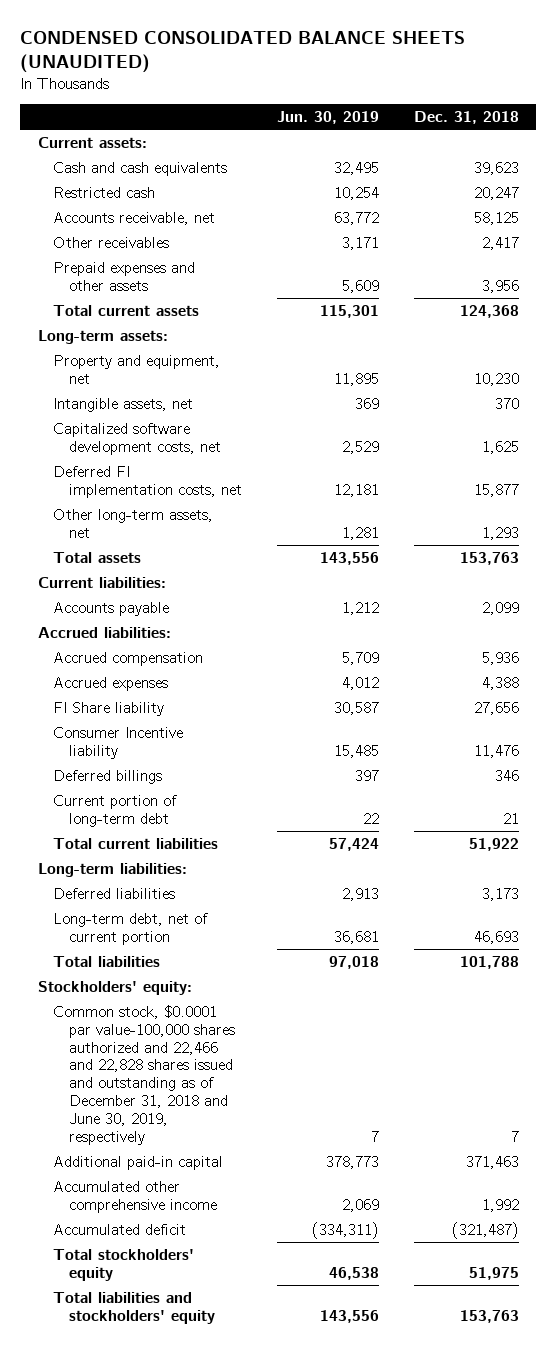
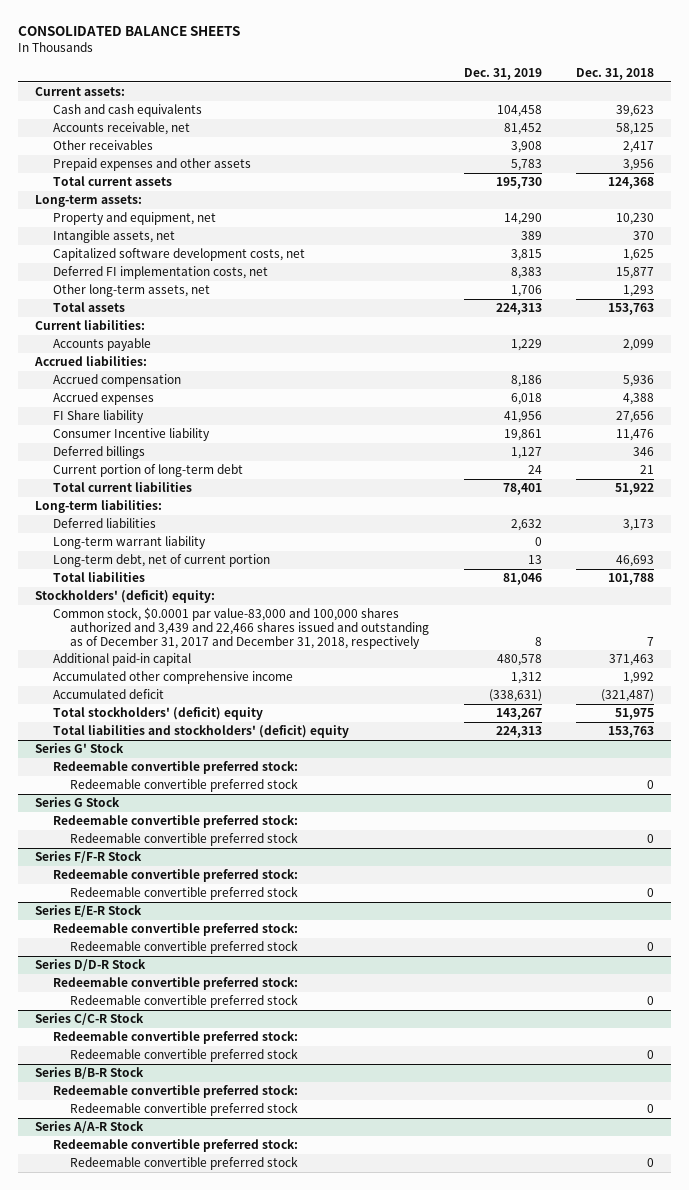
[20,31,466,73] CONDENSED CONSOLIDATED BALANCE SHEETS (UNAUDITED) -> [17,26,240,37] CONSOLIDATED BALANCE SHEETS
[277,110,380,124] Jun. 30, 2019 -> none
none -> [463,68,542,81] Dec. 31, 2019
[53,186,156,198] Restricted cash -> none
none -> [52,536,206,550] Long-term warrant liability
[37,980,192,995] Stockholders' equity: -> [35,590,216,604] Stockholders' (deficit) equity:
[53,1004,236,1145] Common stock, $0.0001 par value-100,000 shares authorized and 22,466 and 22,828 shares issued and outstanding as of December 31, 2018 and June 30, 2019, respectively -> [52,607,430,649] Common stock, $0.0001 par value-83,000 and 100,000 shares authorized and 3,439 and 22,466 shares issued and outstanding as of December 31, 2017 and December 31, 2018, respectively
[53,1248,195,1281] Total stockholders' equity -> [52,707,263,721] Total stockholders' (deficit) equity
[53,1291,216,1324] Total liabilities and stockholders' equity -> [52,725,349,739] Total liabilities and stockholders' (deficit) equity
none -> [35,743,125,754] Series G' Stock
none -> [52,761,298,775] Redeemable convertible preferred stock:
none -> [70,778,299,793] Redeemable convertible preferred stock
none -> [35,797,121,808] Series G Stock
none -> [52,815,298,829] Redeemable convertible preferred stock:
none -> [70,832,299,847] Redeemable convertible preferred stock
none -> [35,851,143,864] Series F/F-R Stock
none -> [52,869,298,883] Redeemable convertible preferred stock:
none -> [70,886,299,901] Redeemable convertible preferred stock
none -> [35,905,143,918] Series E/E-R Stock
none -> [52,923,298,937] Redeemable convertible preferred stock:
none -> [70,940,299,955] Redeemable convertible preferred stock
none -> [35,959,147,972] Series D/D-R Stock
none -> [52,977,298,991] Redeemable convertible preferred stock:
none -> [70,994,299,1009] Redeemable convertible preferred stock
none -> [35,1013,145,1026] Series C/C-R Stock
none -> [52,1031,298,1045] Redeemable convertible preferred stock:
none -> [70,1048,299,1063] Redeemable convertible preferred stock
none -> [35,1067,145,1080] Series B/B-R Stock
none -> [52,1085,298,1099] Redeemable convertible preferred stock:
none -> [70,1102,299,1117] Redeemable convertible preferred stock
none -> [35,1121,145,1134] Series A/A-R Stock
none -> [52,1139,298,1153] Redeemable convertible preferred stock:
none -> [70,1156,299,1171] Redeemable convertible preferred stock

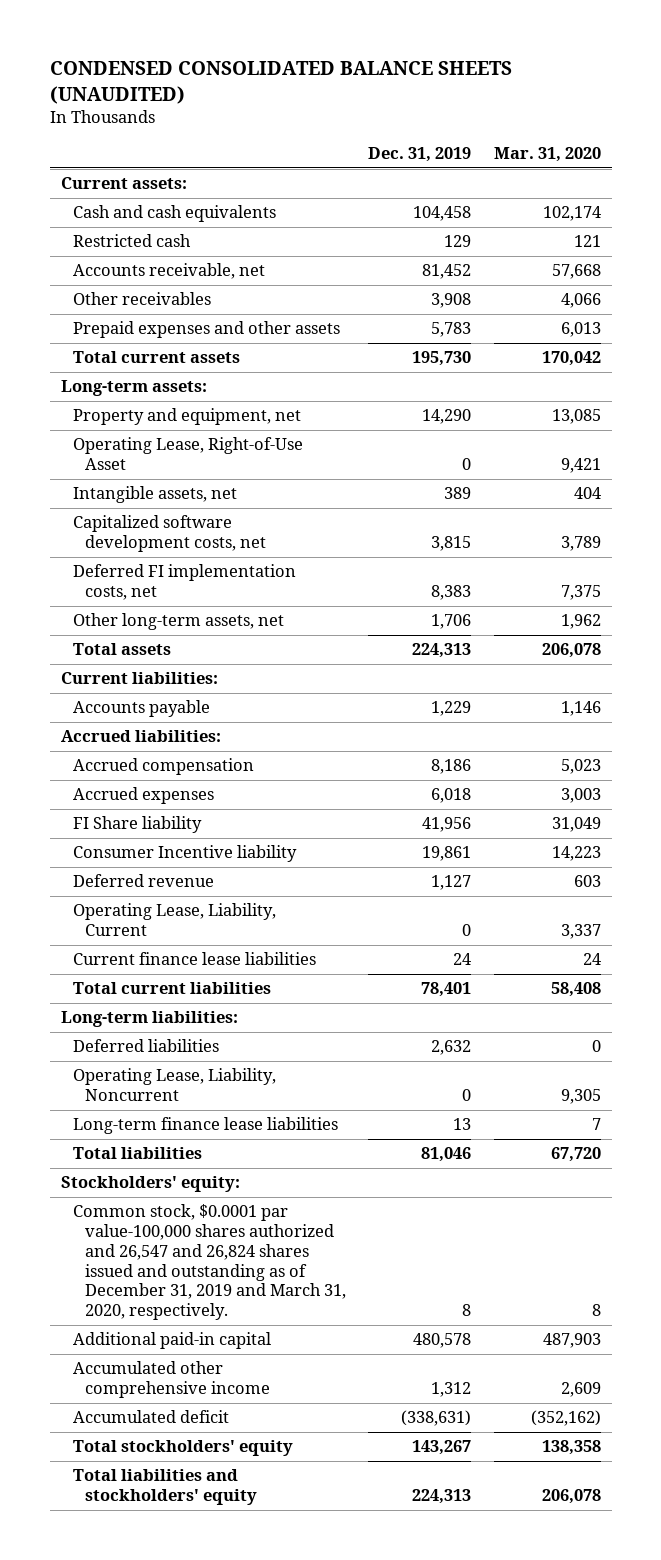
[17,26,240,37] CONSOLIDATED BALANCE SHEETS -> [49,61,512,104] CONDENSED CONSOLIDATED BALANCE SHEETS (UNAUDITED)
[576,68,655,81] Dec. 31, 2018 -> none
none -> [493,147,601,163] Mar. 31, 2020
none -> [72,234,191,248] Restricted cash
none -> [72,437,303,471] Operating Lease, Right-of-Use Asset
[52,446,145,460] Deferred billings -> [72,874,214,888] Deferred revenue
none -> [72,903,276,937] Operating Lease, Liability, Current
[52,464,243,478] Current portion of long-term debt -> [72,952,316,966] Current finance lease liabilities
[52,536,206,550] Long-term warrant liability -> none
none -> [72,1068,276,1102] Operating Lease, Liability, Noncurrent
[52,554,270,568] Long-term debt, net of current portion -> [72,1117,338,1135] Long-term finance lease liabilities
[35,590,216,604] Stockholders' (deficit) equity: -> [60,1176,240,1193] Stockholders' equity:
[52,607,430,649] Common stock, $0.0001 par value-83,000 and 100,000 shares authorized and 3,439 and 22,466 shares issued and outstanding as of December 31, 2017 and December 31, 2018, respectively -> [72,1204,346,1321] Common stock, $0.0001 par value-100,000 shares authorized and 26,547 and 26,824 shares issued and outstanding as of December 31, 2019 and March 31, 2020, respectively.
[35,743,125,754] Series G' Stock -> none
[52,761,298,775] Redeemable convertible preferred stock: -> none
[70,778,299,793] Redeemable convertible preferred stock -> none
[35,797,121,808] Series G Stock -> none
[52,815,298,829] Redeemable convertible preferred stock: -> none
[70,832,299,847] Redeemable convertible preferred stock -> none
[35,851,143,864] Series F/F-R Stock -> none
[52,869,298,883] Redeemable convertible preferred stock: -> none
[70,886,299,901] Redeemable convertible preferred stock -> none
[35,905,143,918] Series E/E-R Stock -> none
[52,923,298,937] Redeemable convertible preferred stock: -> none
[70,940,299,955] Redeemable convertible preferred stock -> none
[35,959,147,972] Series D/D-R Stock -> none
[52,977,298,991] Redeemable convertible preferred stock: -> none
[70,994,299,1009] Redeemable convertible preferred stock -> none
[35,1013,145,1026] Series C/C-R Stock -> none
[52,1031,298,1045] Redeemable convertible preferred stock: -> none
[70,1048,299,1063] Redeemable convertible preferred stock -> none
[35,1067,145,1080] Series B/B-R Stock -> none
[52,1085,298,1099] Redeemable convertible preferred stock: -> none
[70,1102,299,1117] Redeemable convertible preferred stock -> none
[35,1121,145,1134] Series A/A-R Stock -> none
[52,1139,298,1153] Redeemable convertible preferred stock: -> none
[70,1156,299,1171] Redeemable convertible preferred stock -> none
[52,707,263,721] Total stockholders' (deficit) equity -> [72,1440,293,1457] Total stockholders' equity
[52,725,349,739] Total liabilities and stockholders' (deficit) equity -> [72,1469,257,1506] Total liabilities and stockholders' equity

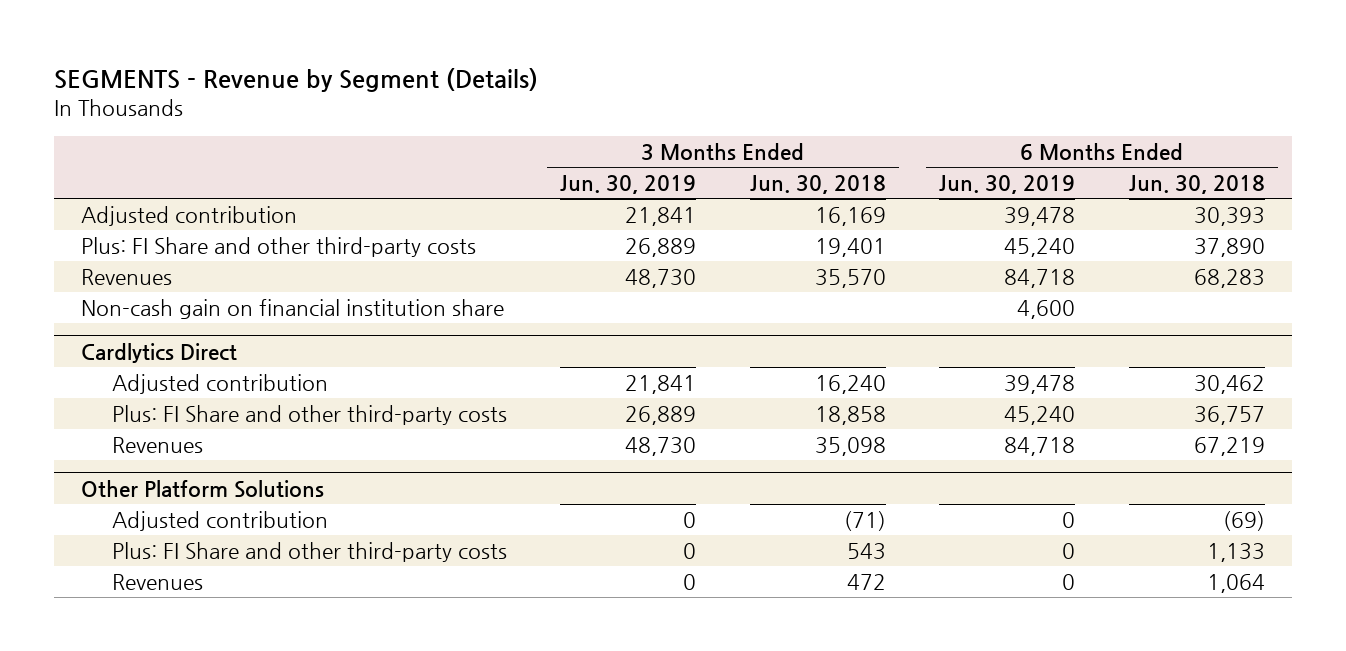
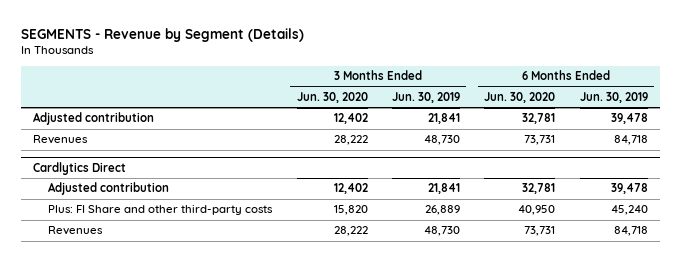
[749,175,886,195] Jun. 30, 2018 -> none
[1128,175,1265,195] Jun. 30, 2018 -> none
none -> [296,91,368,103] Jun. 30, 2020
none -> [484,91,556,103] Jun. 30, 2020
[80,236,476,257] Plus: FI Share and other third-party costs -> none
[80,298,504,319] Non-cash gain on financial institution share -> none
[80,479,324,498] Other Platform Solutions -> none
[111,510,328,531] Adjusted contribution -> none
[111,541,507,562] Plus: FI Share and other third-party costs -> none
[111,573,203,590] Revenues -> none

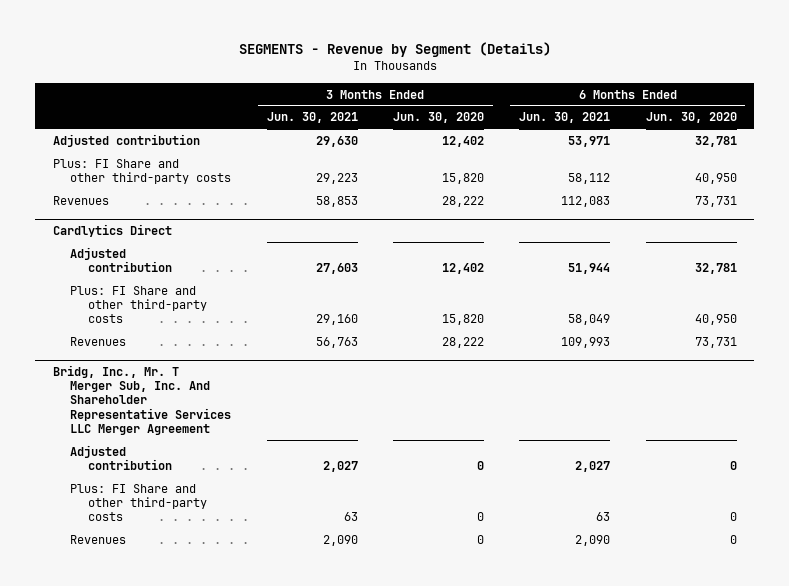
[391,91,460,103] Jun. 30, 2019 -> none
[579,91,648,103] Jun. 30, 2019 -> none
none -> [266,112,358,124] Jun. 30, 2021
none -> [519,112,611,124] Jun. 30, 2021
none -> [52,158,232,185] Plus: FI Share and other third-party costs
none -> [52,365,232,435] Bridg, Inc., Mr. T Merger Sub, Inc. And Shareholder Representative Services LLC Merger Agreement
none -> [70,444,172,471] Adjusted contribution
none -> [70,483,207,522] Plus: FI Share and other third-party costs
none -> [70,534,127,544] Revenues

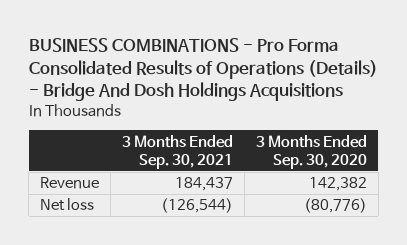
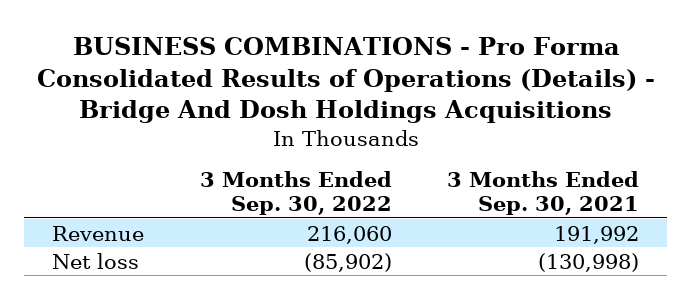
[255,134,367,169] 3 Months Ended Sep. 30, 2020 -> none
none -> [199,171,392,215] 3 Months Ended Sep. 30, 2022
[175,177,234,192] 184,437 -> [554,225,640,244] 191,992
[161,198,234,214] (126,544) -> [538,252,640,272] (130,998)

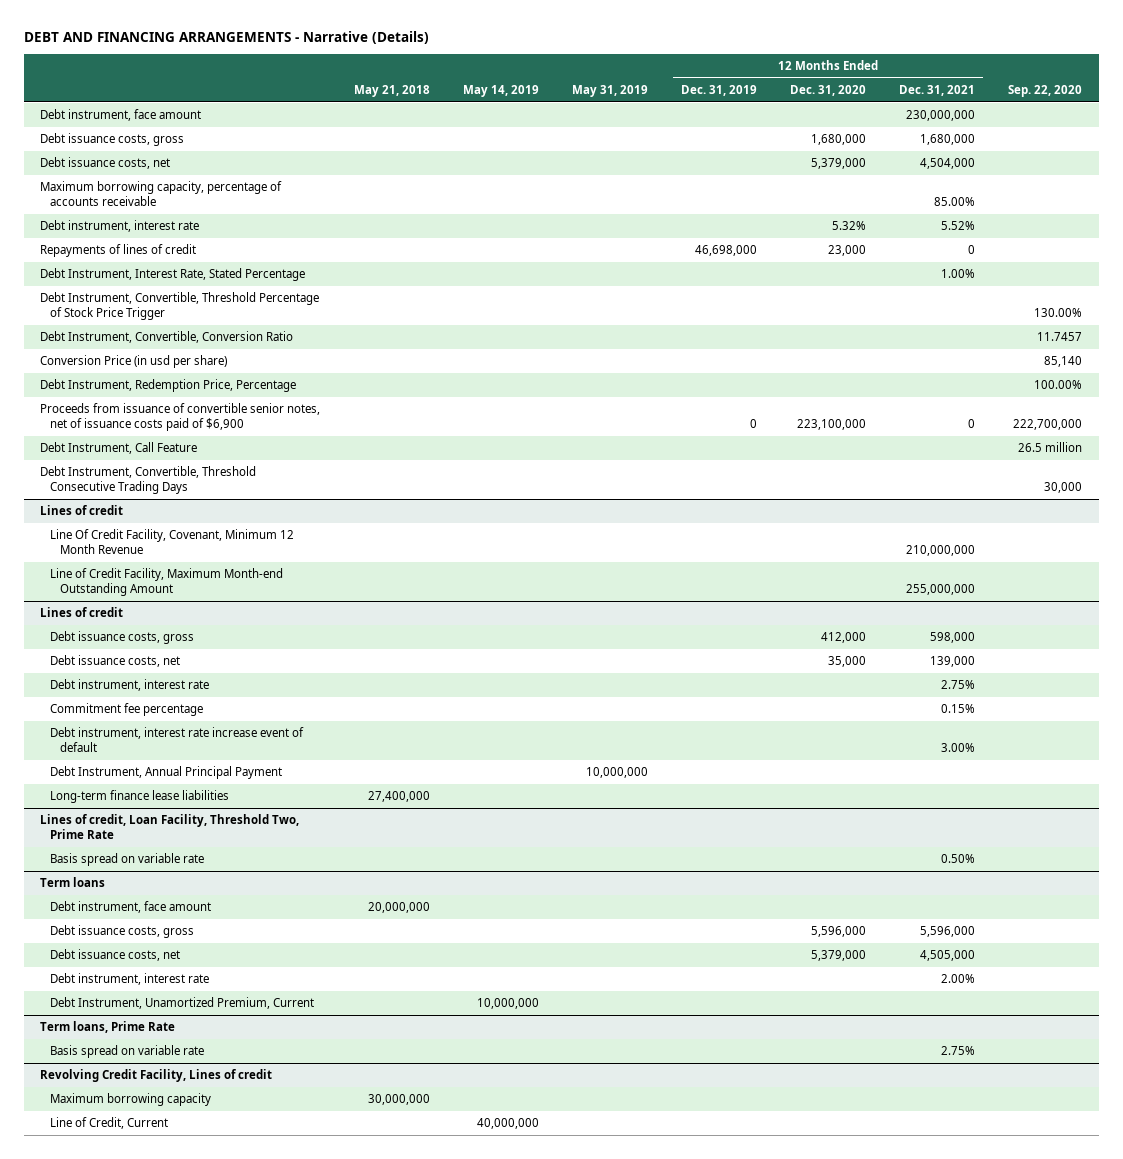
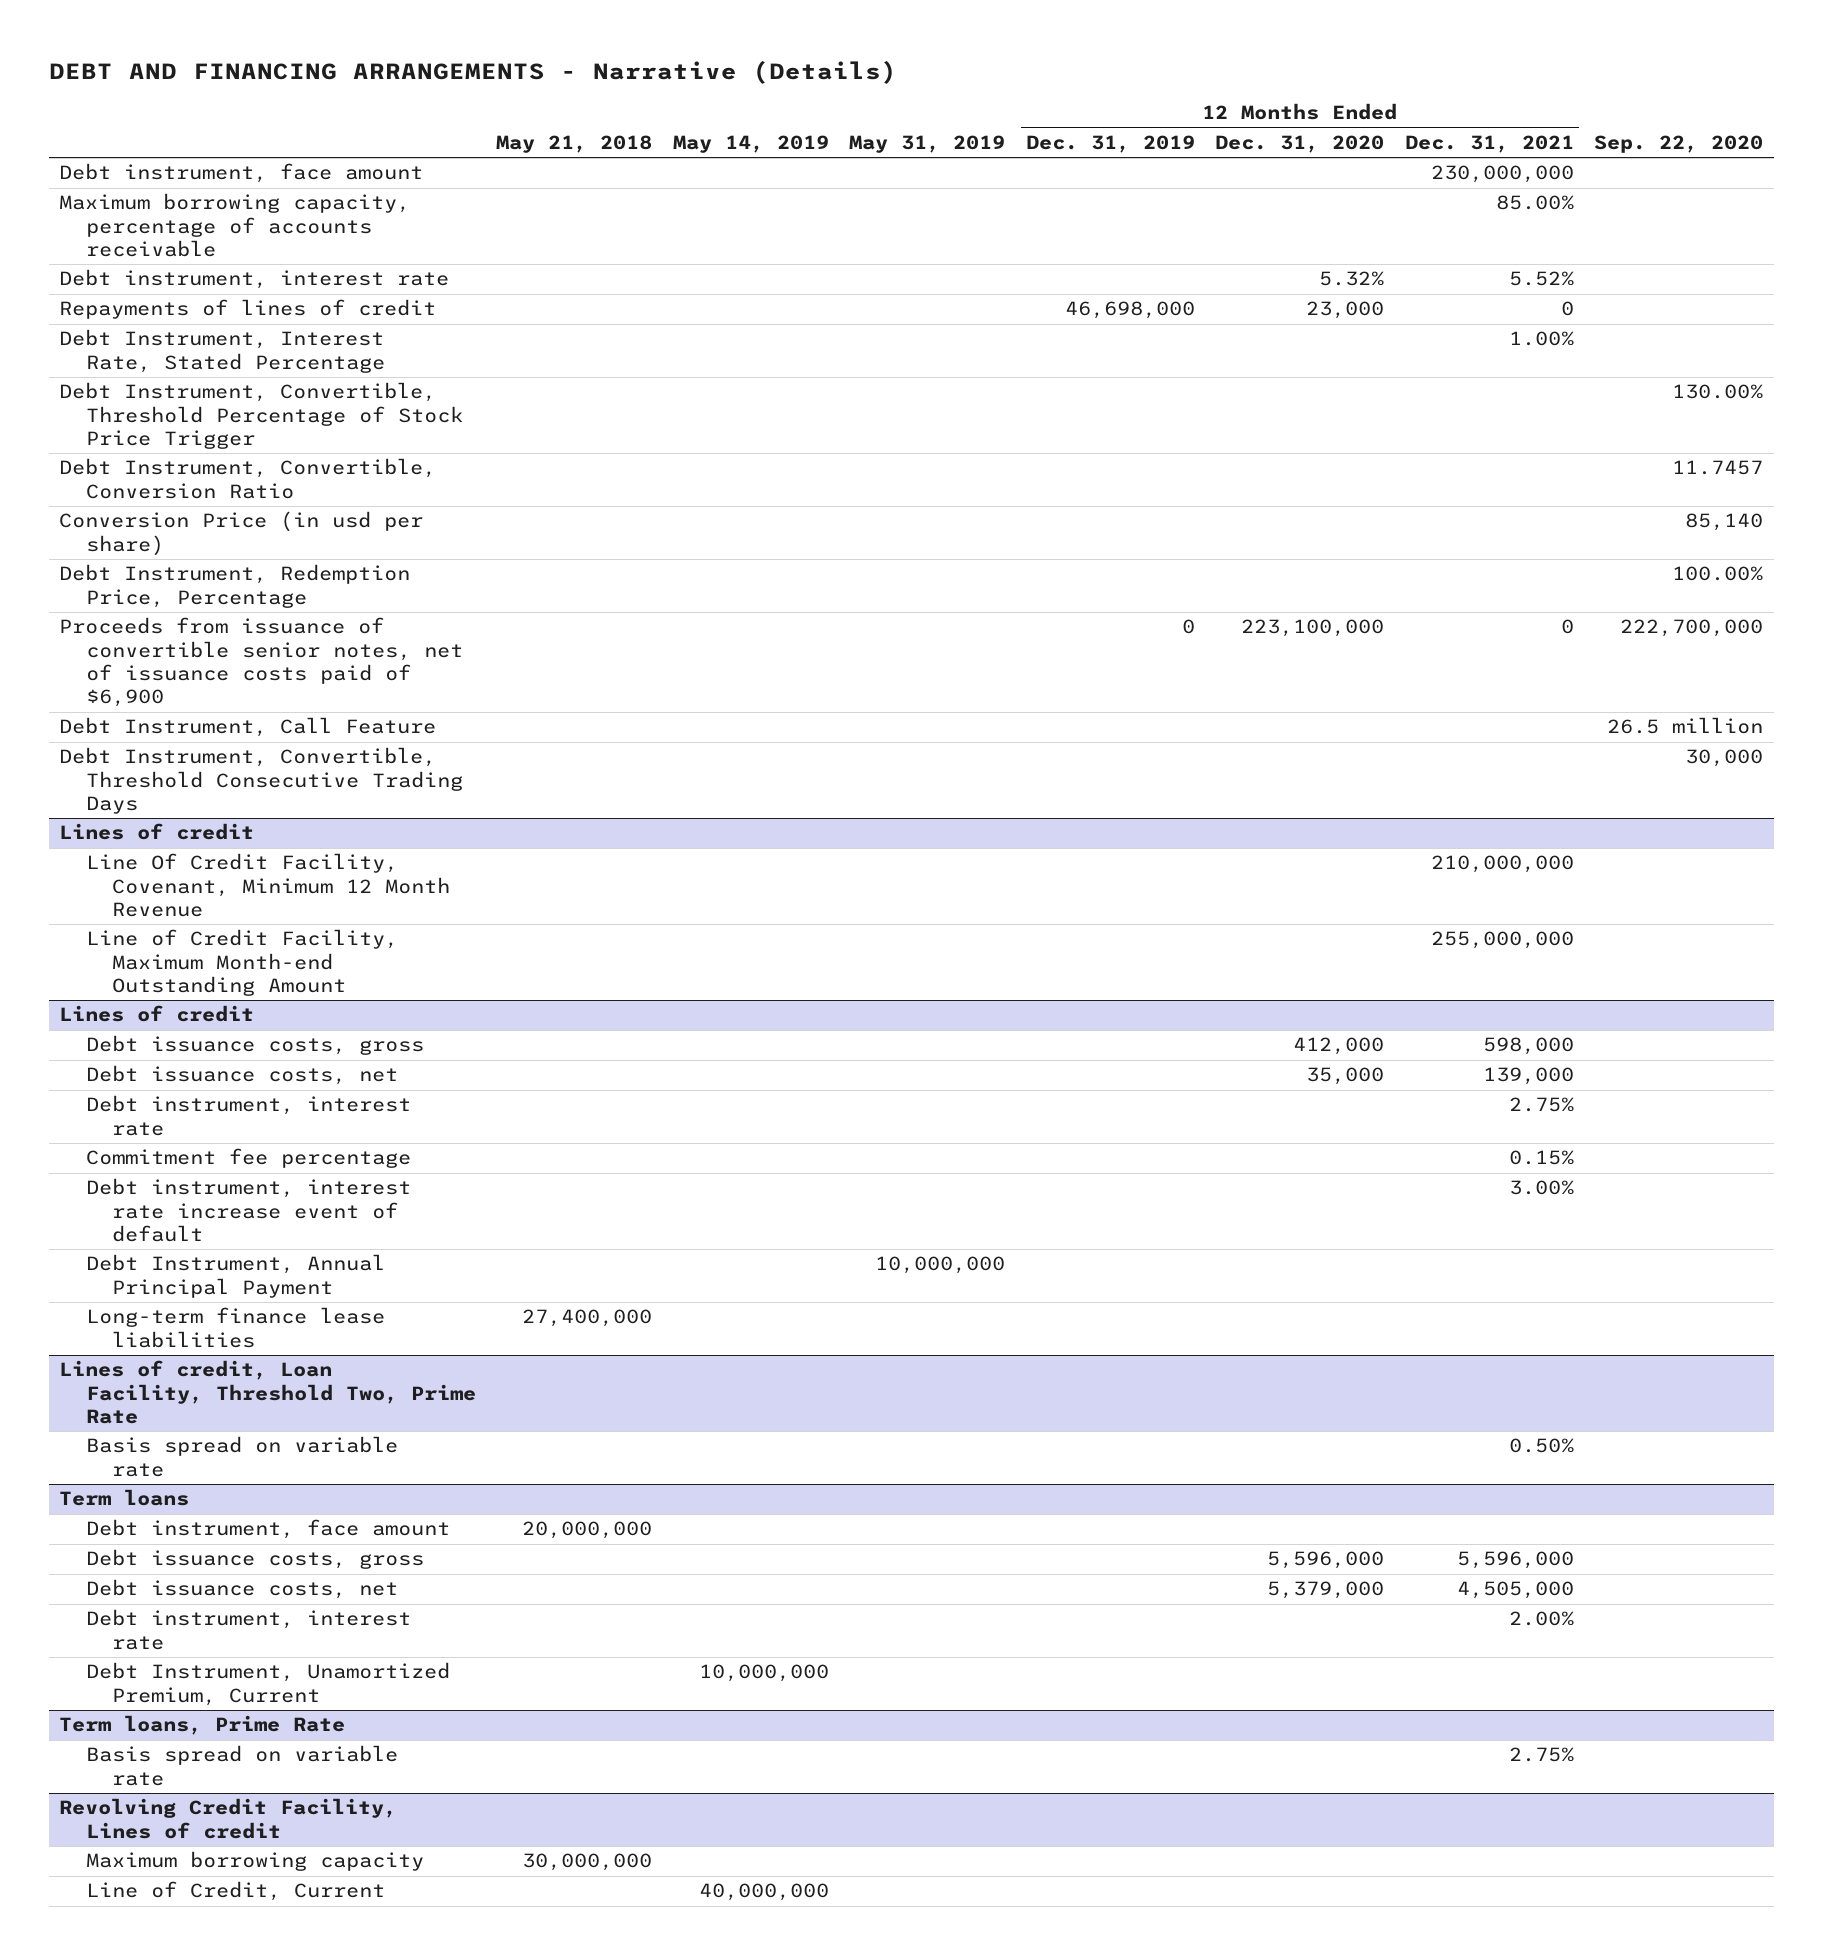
[40,133,185,147] Debt issuance costs, gross -> none
[40,157,171,170] Debt issuance costs, net -> none

